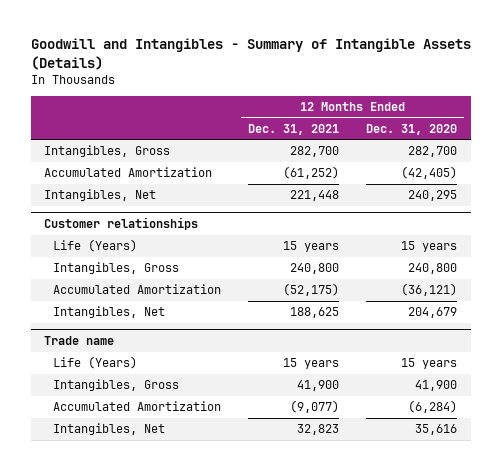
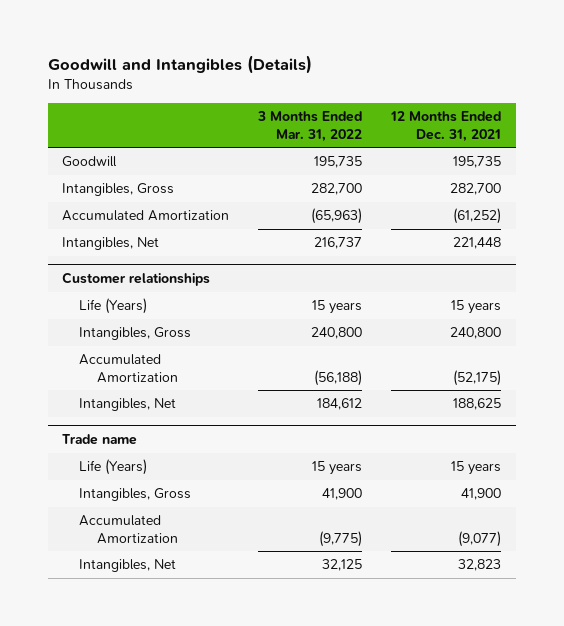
[30,38,471,70] Goodwill and Intangibles - Summary of Intangible Assets (Details) -> [47,54,312,74] Goodwill and Intangibles (Details)
[366,123,458,135] Dec. 31, 2020 -> none
none -> [257,111,363,142] 3 Months Ended Mar. 31, 2022
none -> [62,156,118,168] Goodwill

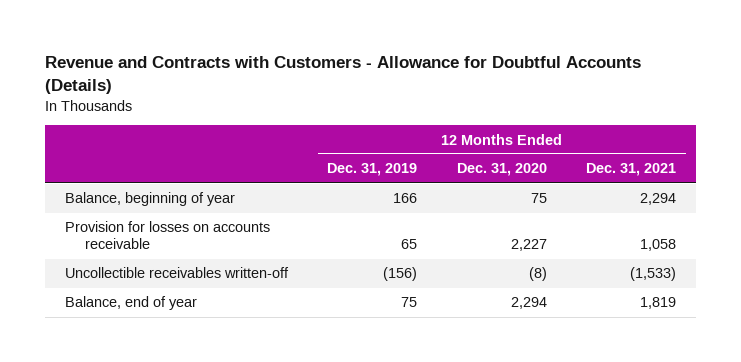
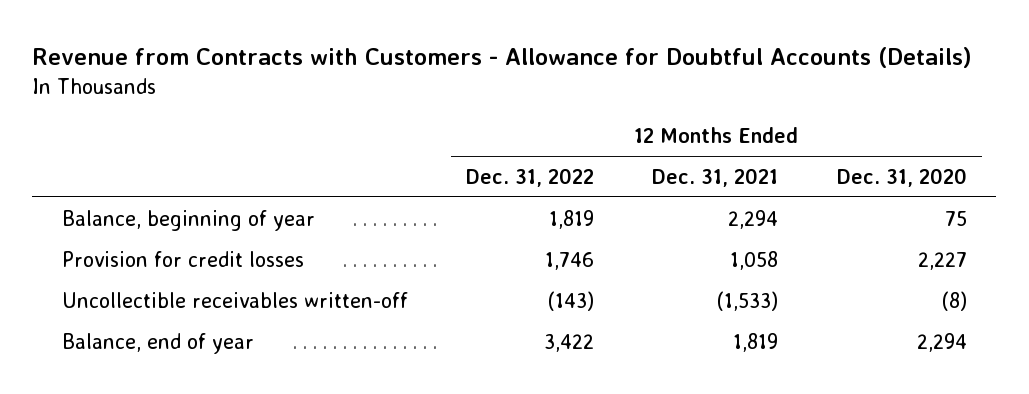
[45,55,642,94] Revenue and Contracts with Customers - Allowance for Doubtful Accounts (Details) -> [32,47,973,69] Revenue from Contracts with Customers - Allowance for Doubtful Accounts (Details)
[327,163,418,177] Dec. 31, 2019 -> none
none -> [466,167,595,187] Dec. 31, 2022
[64,221,270,250] Provision for losses on accounts receivable -> [61,250,304,267] Provision for credit losses

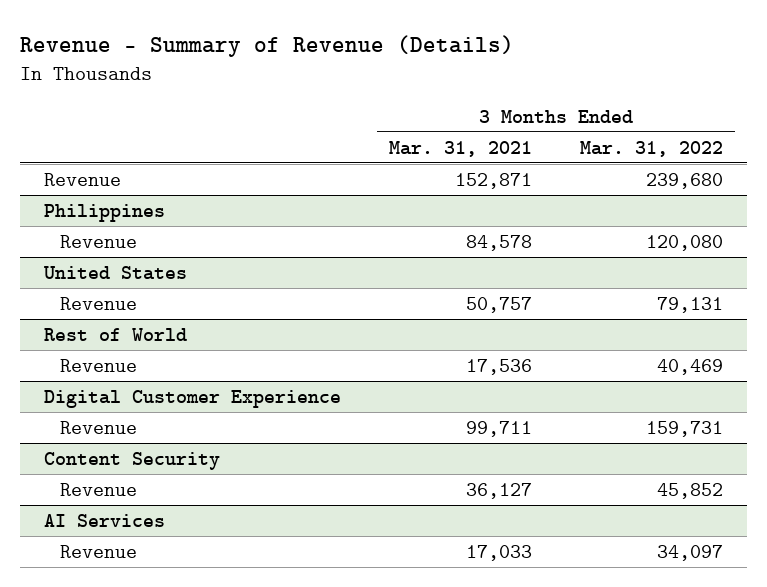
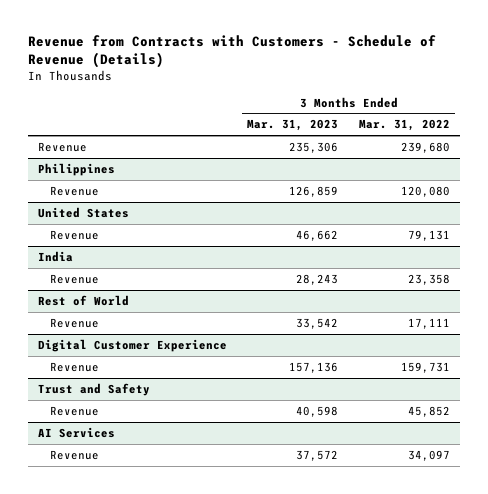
[20,35,515,58] Revenue - Summary of Revenue (Details) -> [27,34,436,69] Revenue from Contracts with Customers - Schedule of Revenue (Details)
[389,140,533,157] Mar. 31, 2021 -> none
none -> [247,119,339,132] Mar. 31, 2023
none -> [37,250,73,262] India
none -> [49,273,99,284] Revenue
[656,358,723,375] 40,469 -> [408,317,451,329] 17,111
[44,451,221,470] Content Security -> none
none -> [37,382,150,396] Trust and Safety

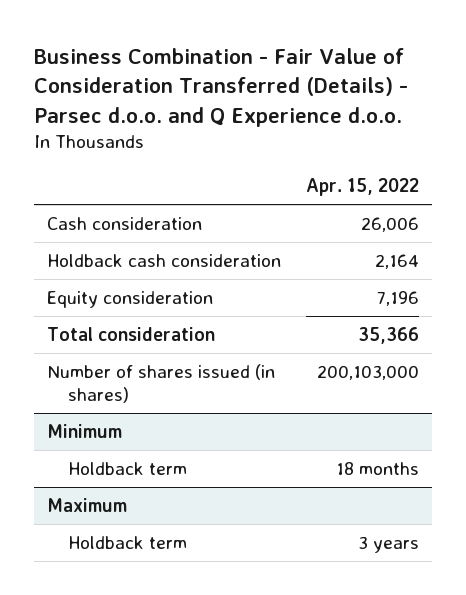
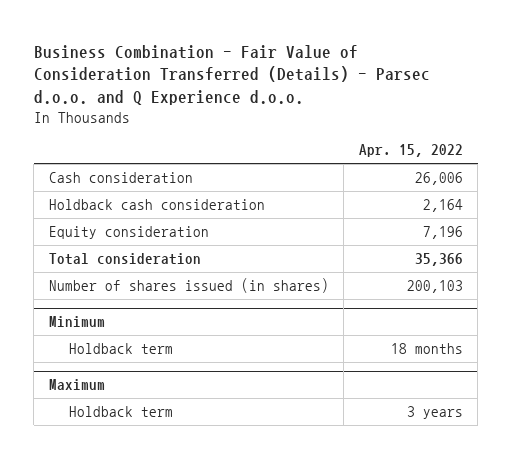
[317,365,420,381] 200,103,000 -> [406,280,463,294] 200,103

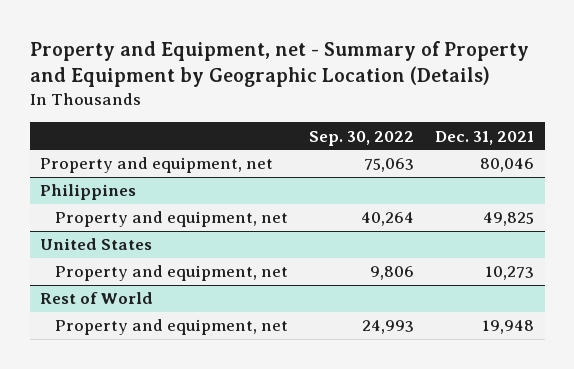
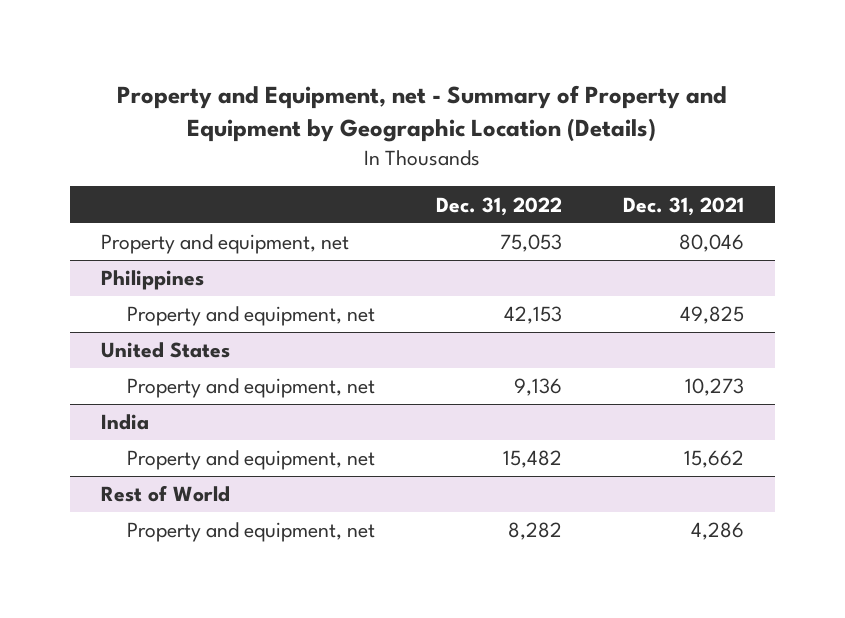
[309,130,415,146] Sep. 30, 2022 -> none
none -> [436,196,563,216] Dec. 31, 2022
none -> [100,414,149,431] India
none -> [126,450,375,471] Property and equipment, net
[482,320,535,335] 19,948 -> [691,522,745,541] 4,286

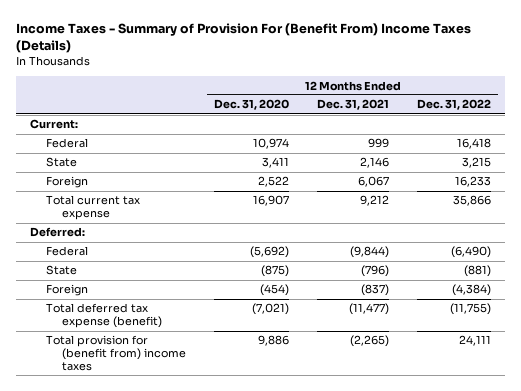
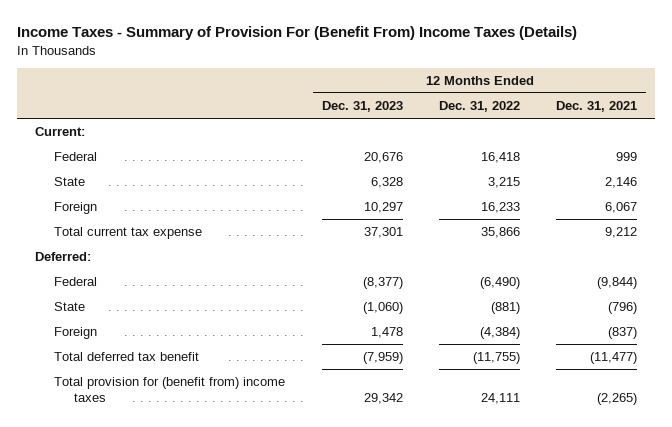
[214,99,290,111] Dec. 31, 2020 -> none
none -> [321,100,403,112] Dec. 31, 2023
[46,303,163,329] Total deferred tax expense (benefit) -> [54,352,200,362] Total deferred tax benefit

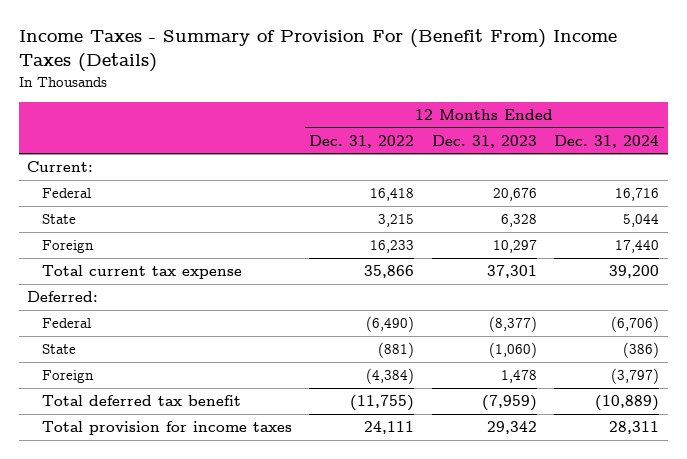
[556,100,638,112] Dec. 31, 2021 -> none
none -> [554,134,660,148] Dec. 31, 2024
[54,377,286,402] Total provision for (benefit from) income taxes -> [41,421,292,436] Total provision for income taxes

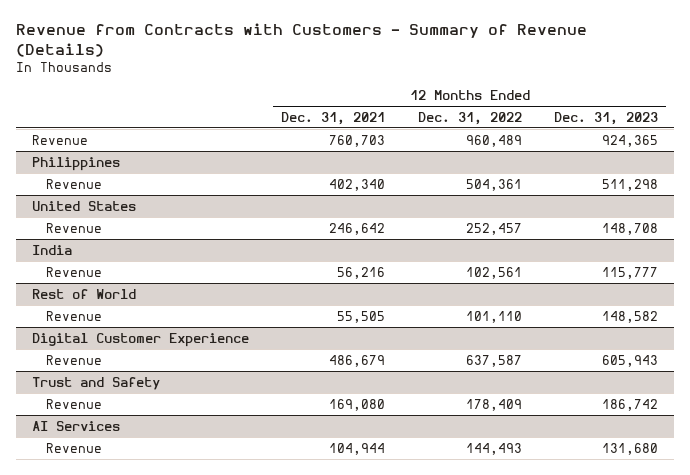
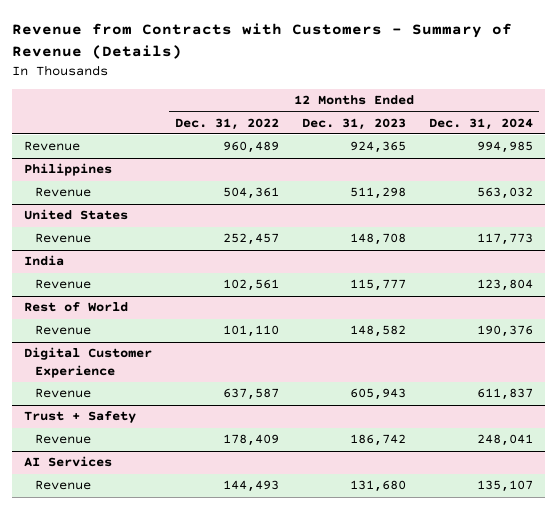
[281,111,386,125] Dec. 31, 2021 -> none
none -> [429,117,534,130] Dec. 31, 2024
[32,376,161,390] Trust and Safety -> [23,411,136,424] Trust + Safety

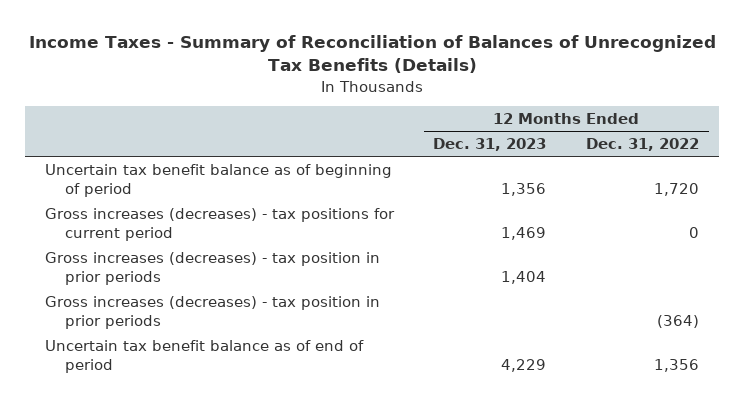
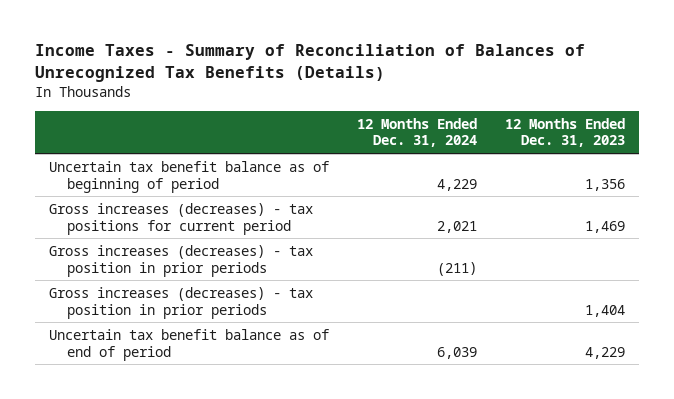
[585,138,699,152] Dec. 31, 2022 -> none
none -> [356,117,477,148] 12 Months Ended Dec. 31, 2024
[45,251,381,285] Gross increases (decreases) - tax position in prior periods -> [48,286,313,319] Gross increases (decreases) - tax position in prior periods

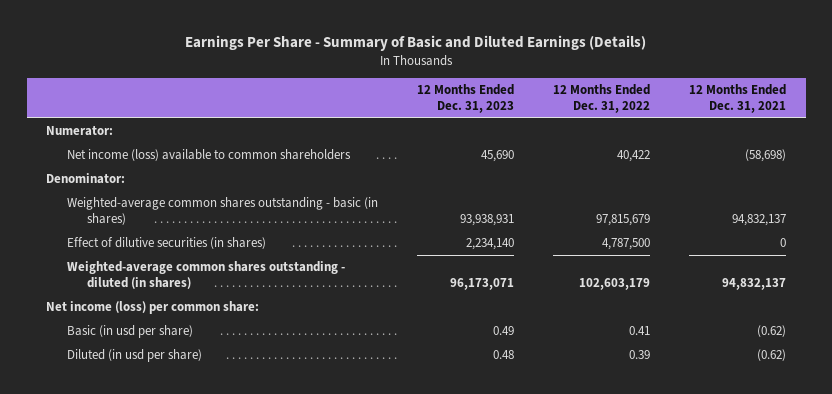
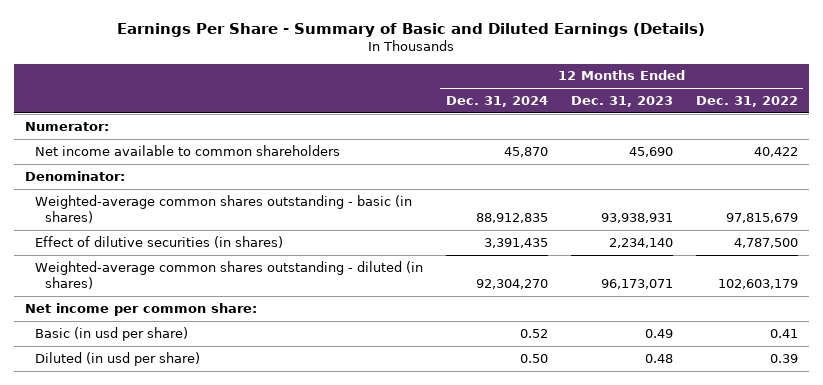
[689,83,787,113] 12 Months Ended Dec. 31, 2021 -> none
none -> [446,95,549,107] Dec. 31, 2024
[66,149,351,162] Net income (loss) available to common shareholders -> [35,144,341,156] Net income available to common shareholders
[46,301,260,315] Net income (loss) per common share: -> [25,302,258,316] Net income per common share:

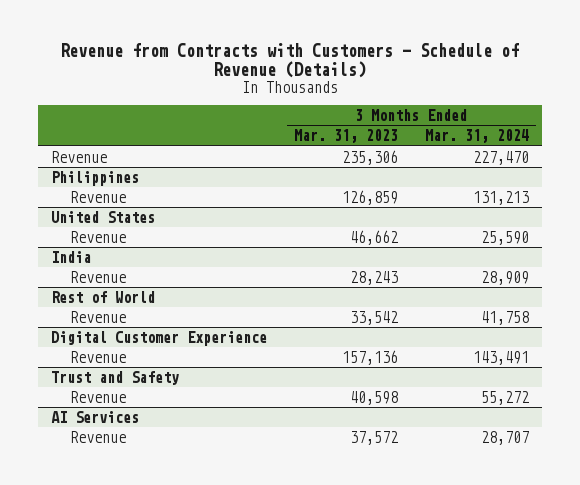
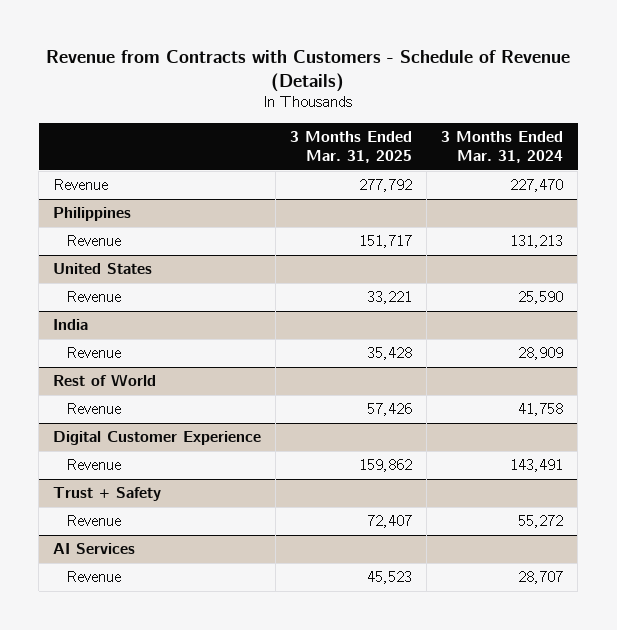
[294,129,399,144] Mar. 31, 2023 -> none
none -> [290,130,413,164] 3 Months Ended Mar. 31, 2025
[51,370,180,385] Trust and Safety -> [53,487,162,502] Trust + Safety

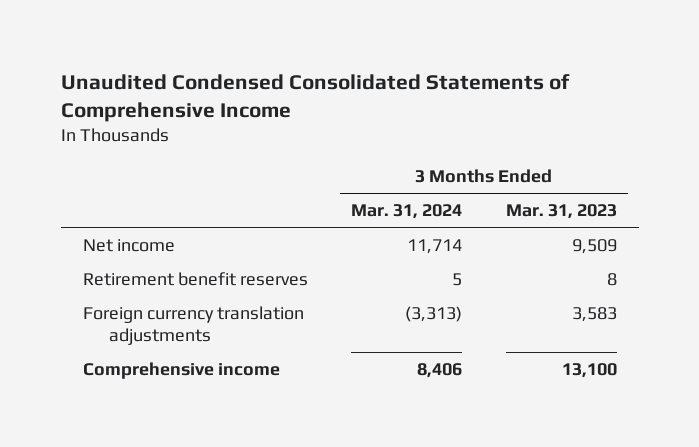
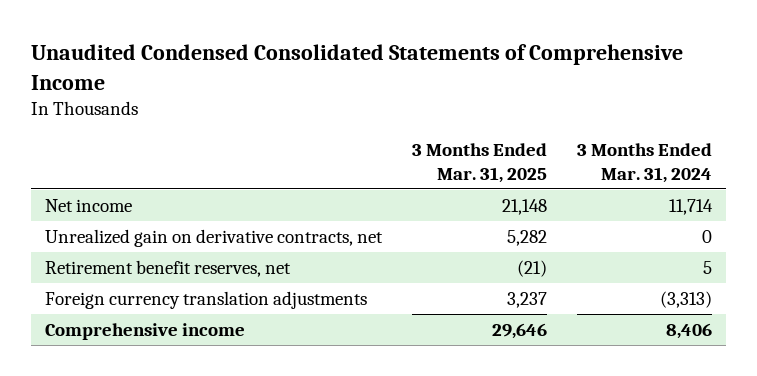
[505,204,617,220] Mar. 31, 2023 -> none
none -> [412,143,548,183] 3 Months Ended Mar. 31, 2025
none -> [45,229,384,248] Unrealized gain on derivative contracts, net
[82,271,308,286] Retirement benefit reserves -> [45,260,292,278] Retirement benefit reserves, net

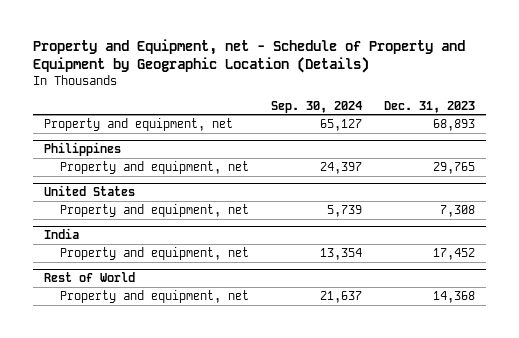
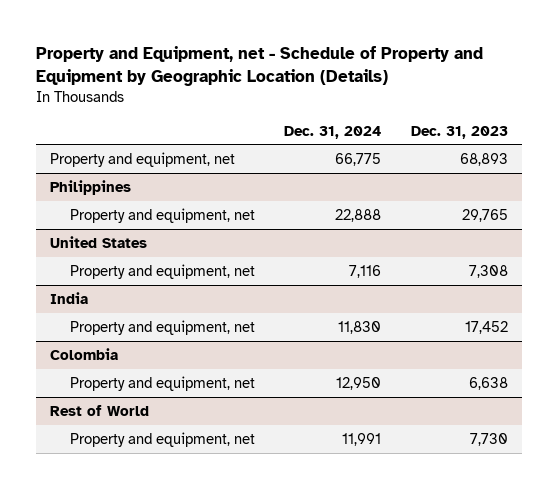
[270,100,362,113] Sep. 30, 2024 -> none
none -> [284,125,382,139] Dec. 31, 2024
none -> [50,347,119,360] Colombia
none -> [70,375,256,391] Property and equipment, net
[432,290,475,303] 14,368 -> [469,432,508,446] 7,730

